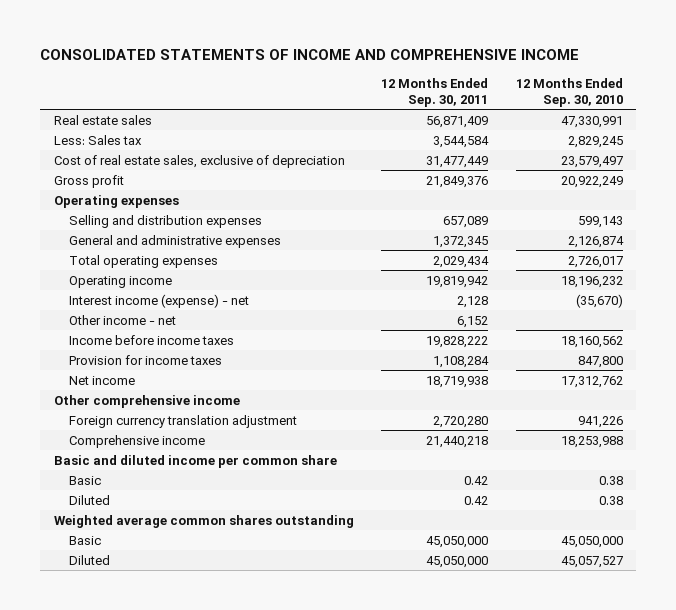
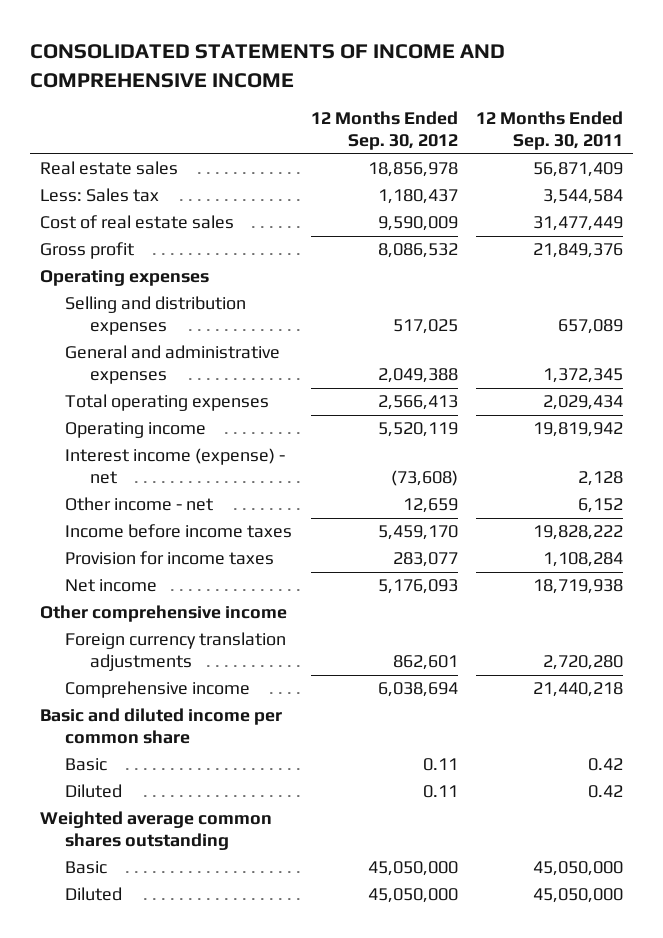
[515,77,623,107] 12 Months Ended Sep. 30, 2010 -> none
none -> [310,111,458,150] 12 Months Ended Sep. 30, 2012
[53,154,345,168] Cost of real estate sales, exclusive of depreciation -> [39,215,234,230] Cost of real estate sales
[68,414,297,428] Foreign currency translation adjustment -> [64,632,286,672] Foreign currency translation adjustments

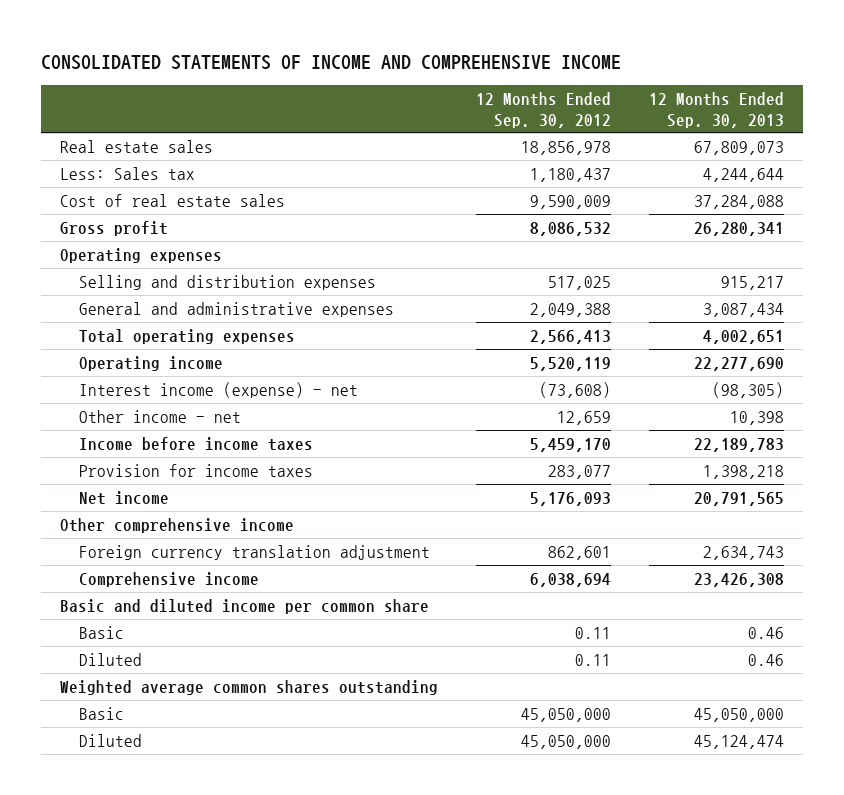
[476,111,624,150] 12 Months Ended Sep. 30, 2011 -> none
none -> [648,91,784,128] 12 Months Ended Sep. 30, 2013
[64,632,286,672] Foreign currency translation adjustments -> [78,544,430,560] Foreign currency translation adjustment

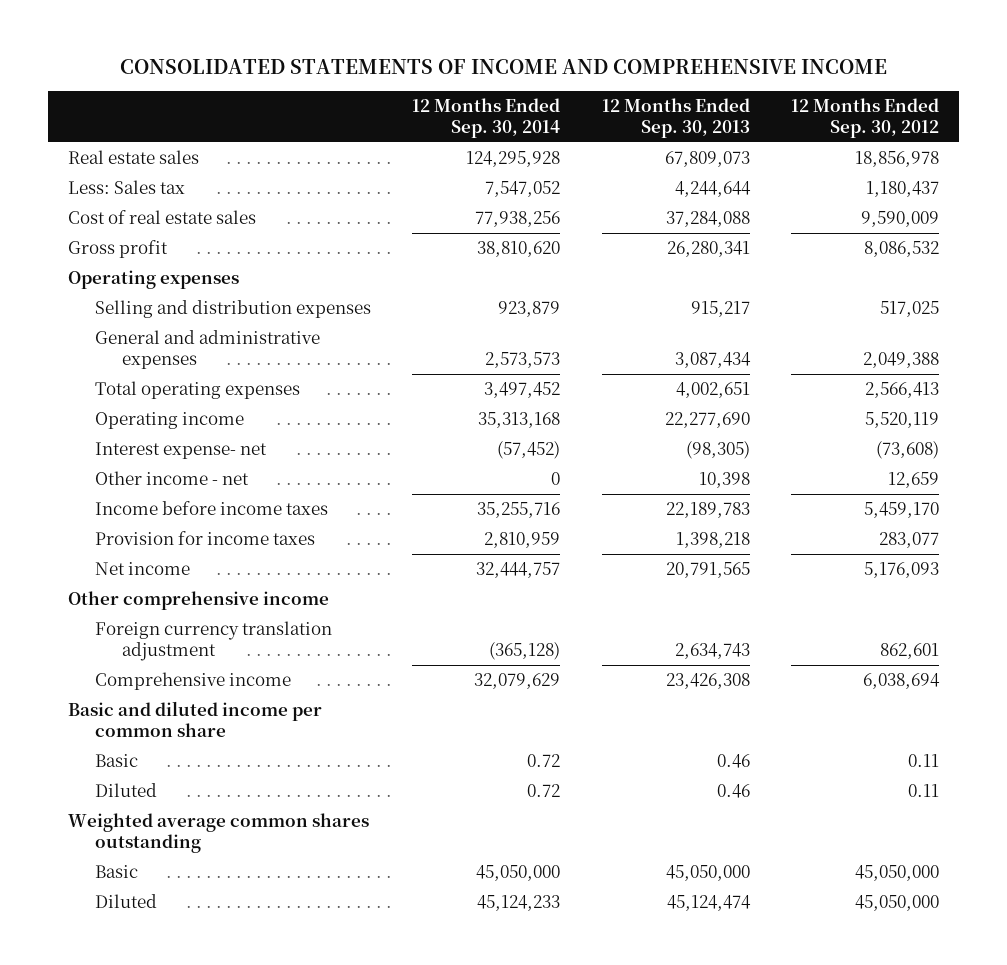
none -> [412,97,561,138] 12 Months Ended Sep. 30, 2014
[78,381,358,398] Interest income (expense) - net -> [94,442,267,460] Interest expense- net

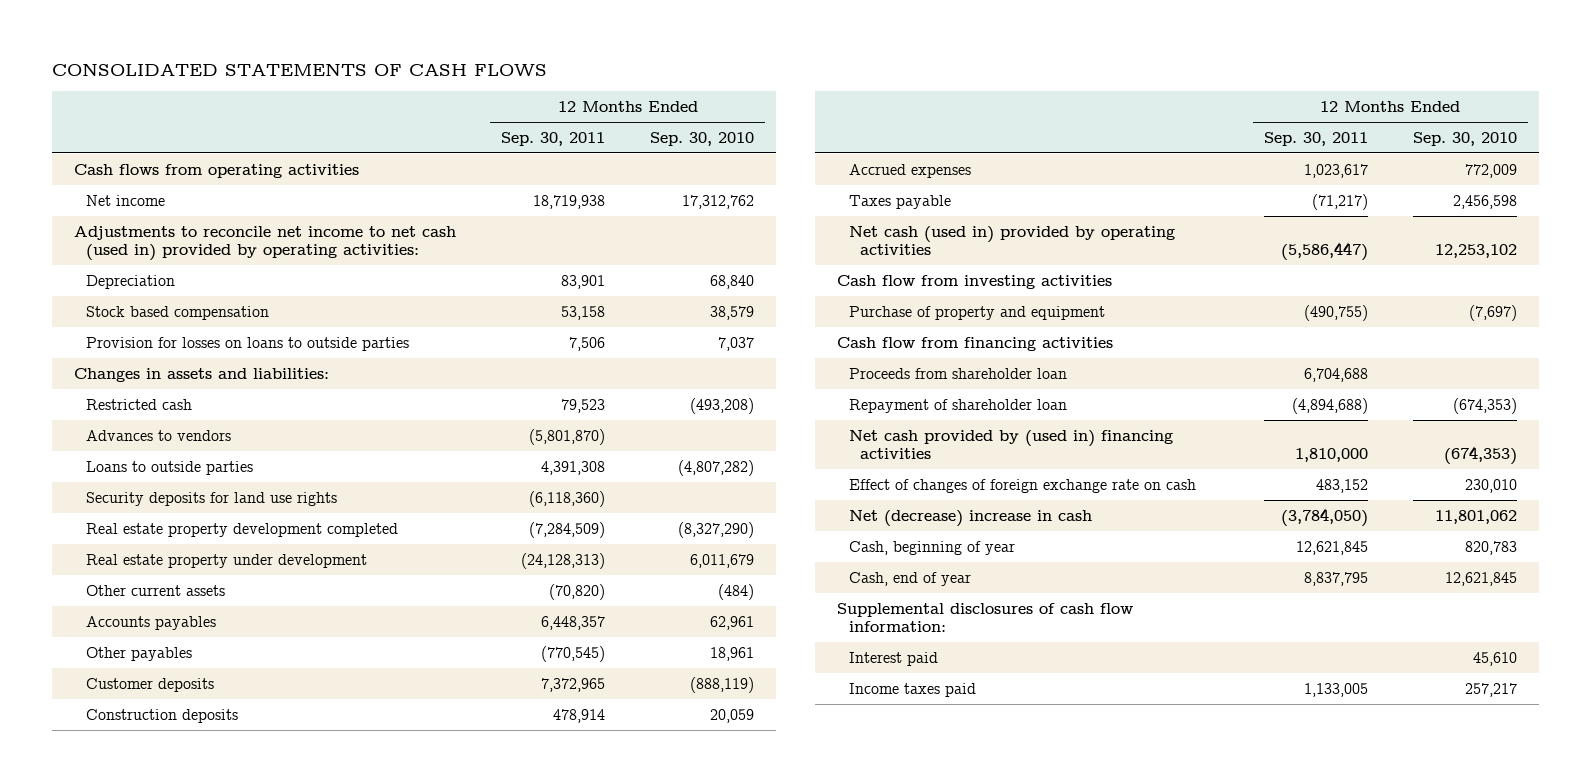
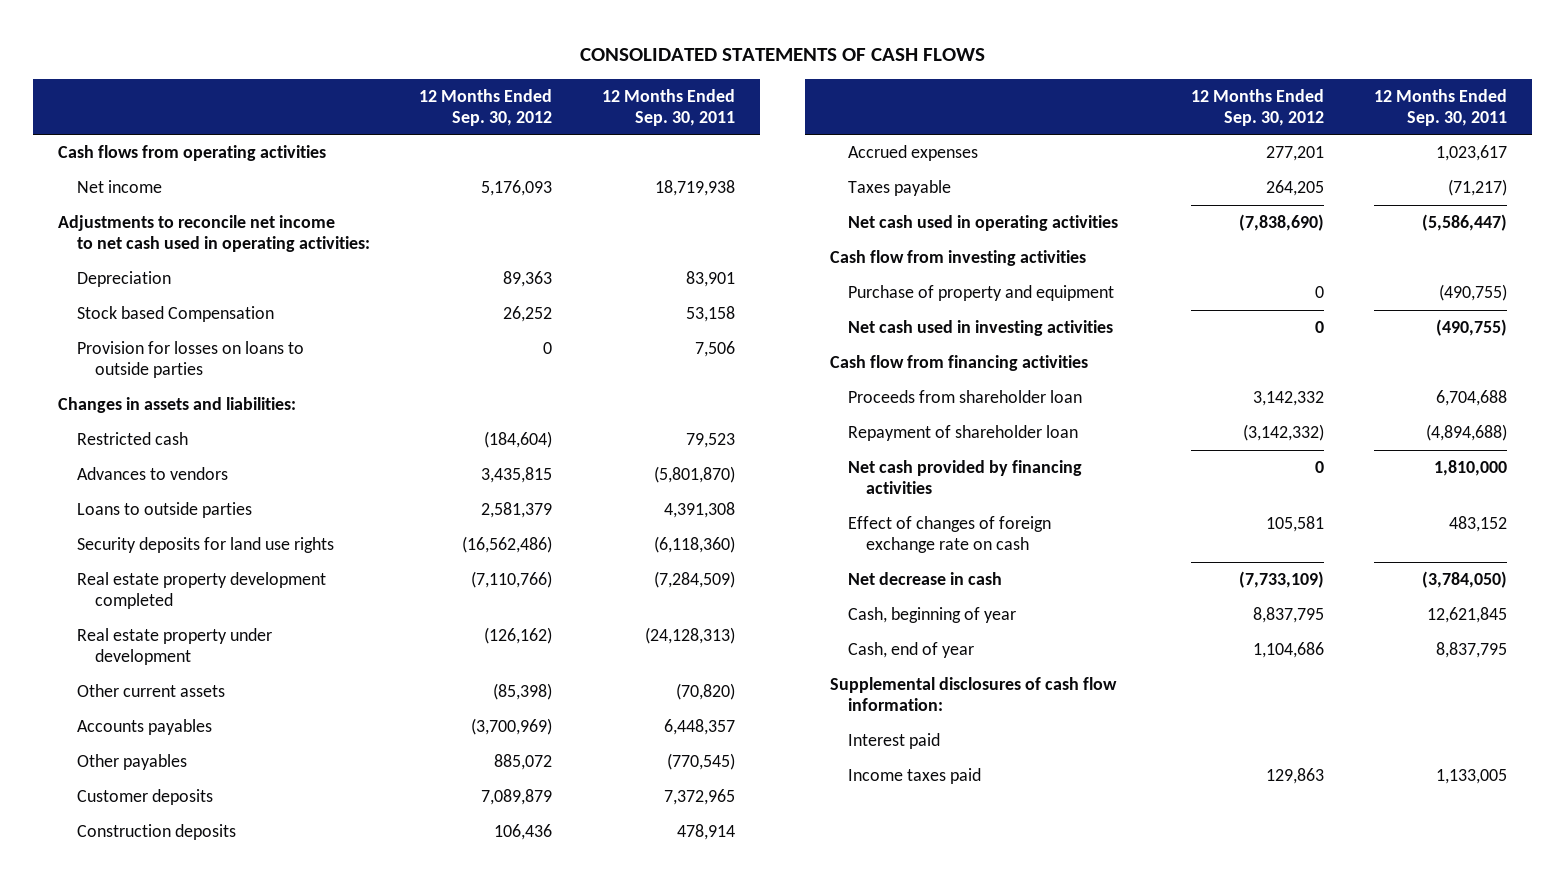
[649,131,754,146] Sep. 30, 2010 -> none
none -> [419,88,553,126] 12 Months Ended Sep. 30, 2012
[74,225,457,262] Adjustments to reconcile net income to net cash (used in) provided by operating activities: -> [58,215,370,252] Adjustments to reconcile net income to net cash used in operating activities:
[85,305,269,320] Stock based compensation -> [76,306,274,323] Stock based Compensation
[848,225,1175,256] Net cash (used in) provided by operating activities -> [848,215,1119,232] Net cash used in operating activities
none -> [848,320,1114,337] Net cash used in investing activities
[848,429,1173,460] Net cash provided by (used in) financing activities -> [848,460,1083,494] Net cash provided by financing activities
[848,509,1092,527] Net (decrease) increase in cash -> [848,572,1003,586] Net decrease in cash

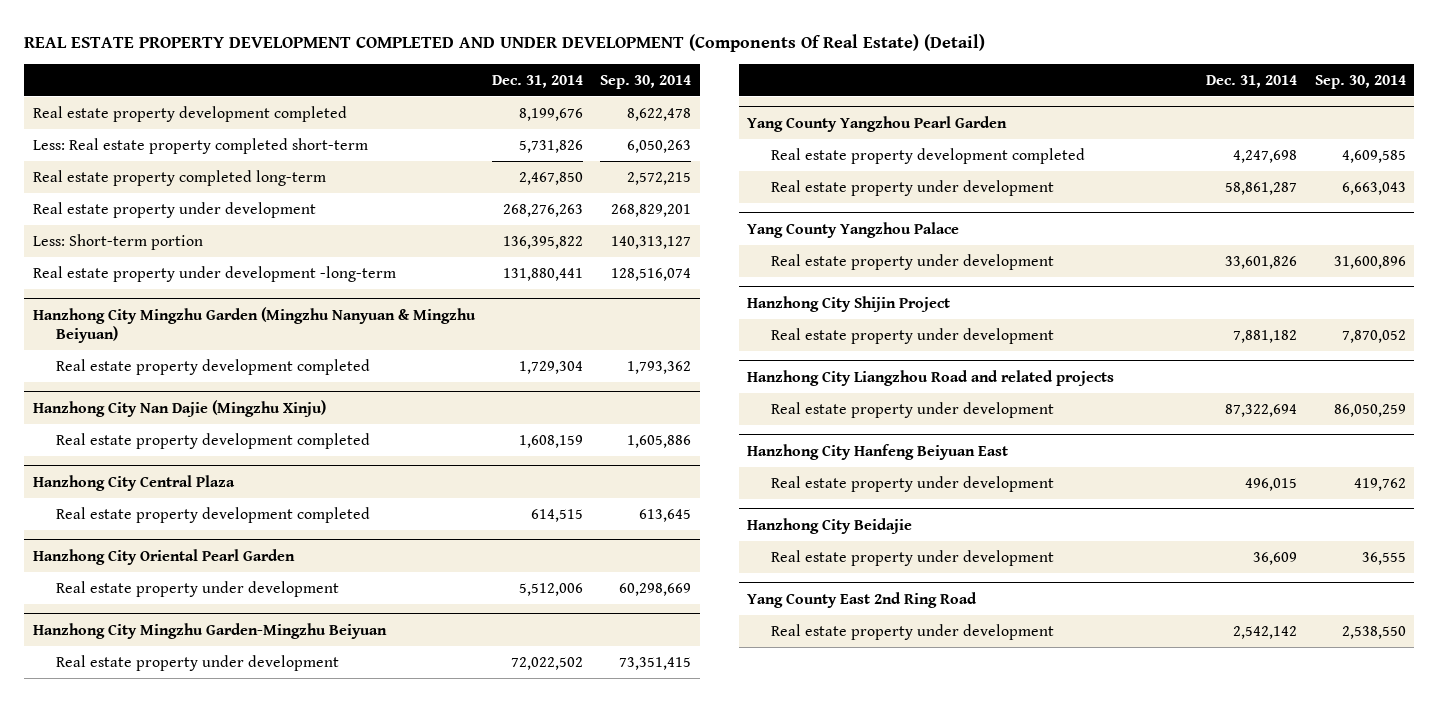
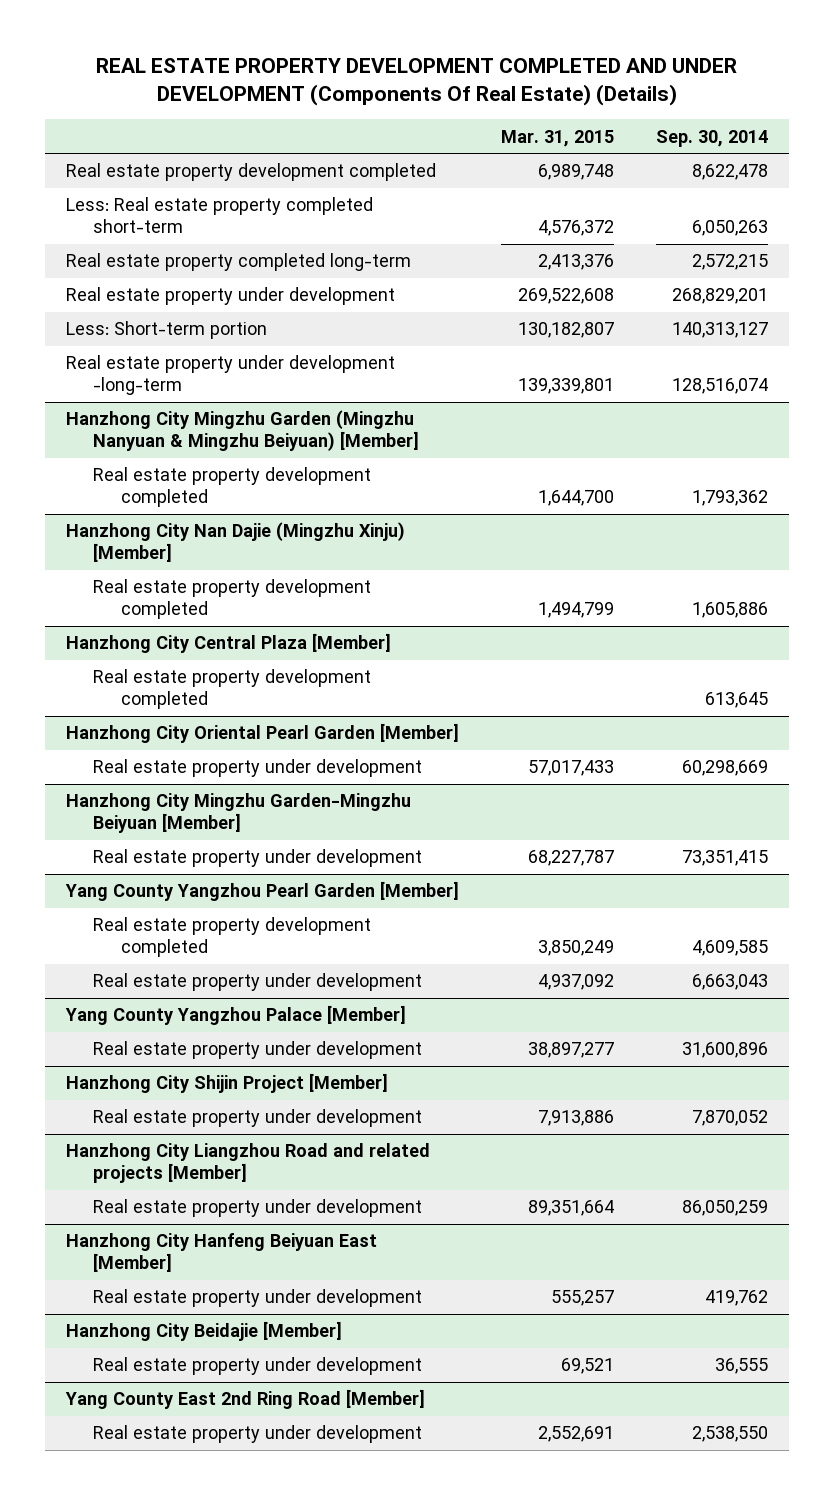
[24,34,986,53] REAL ESTATE PROPERTY DEVELOPMENT COMPLETED AND UNDER DEVELOPMENT (Components Of Real Estate) (Detail) -> [95,57,737,107] REAL ESTATE PROPERTY DEVELOPMENT COMPLETED AND UNDER DEVELOPMENT (Components Of Real Estate) (Details)
[491,74,583,88] Dec. 31, 2014 -> none
none -> [500,129,614,147] Mar. 31, 2015
[32,306,476,344] Hanzhong City Mingzhu Garden (Mingzhu Nanyuan & Mingzhu Beiyuan) -> [65,410,420,452] Hanzhong City Mingzhu Garden (Mingzhu Nanyuan & Mingzhu Beiyuan) [Member]
[32,399,326,417] Hanzhong City Nan Dajie (Mingzhu Xinju) -> [65,522,405,563] Hanzhong City Nan Dajie (Mingzhu Xinju) [Member]
[32,474,235,491] Hanzhong City Central Plaza -> [65,633,391,654] Hanzhong City Central Plaza [Member]
[32,548,295,565] Hanzhong City Oriental Pearl Garden -> [65,723,459,744] Hanzhong City Oriental Pearl Garden [Member]
[32,622,387,639] Hanzhong City Mingzhu Garden-Mingzhu Beiyuan -> [65,793,411,834] Hanzhong City Mingzhu Garden-Mingzhu Beiyuan [Member]
[747,115,1008,132] Yang County Yangzhou Pearl Garden -> [64,881,459,902] Yang County Yangzhou Pearl Garden [Member]
[747,221,960,238] Yang County Yangzhou Palace -> [64,1005,406,1026] Yang County Yangzhou Palace [Member]
[747,295,951,312] Hanzhong City Shijin Project -> [65,1073,388,1094] Hanzhong City Shijin Project [Member]
[747,369,1115,386] Hanzhong City Liangzhou Road and related projects -> [65,1143,430,1184] Hanzhong City Liangzhou Road and related projects [Member]
[747,443,1009,460] Hanzhong City Hanfeng Beiyuan East -> [65,1233,377,1273] Hanzhong City Hanfeng Beiyuan East [Member]
[747,517,913,534] Hanzhong City Beidajie -> [65,1321,342,1342] Hanzhong City Beidajie [Member]
[747,591,978,608] Yang County East 2nd Ring Road -> [64,1389,425,1410] Yang County East 2nd Ring Road [Member]

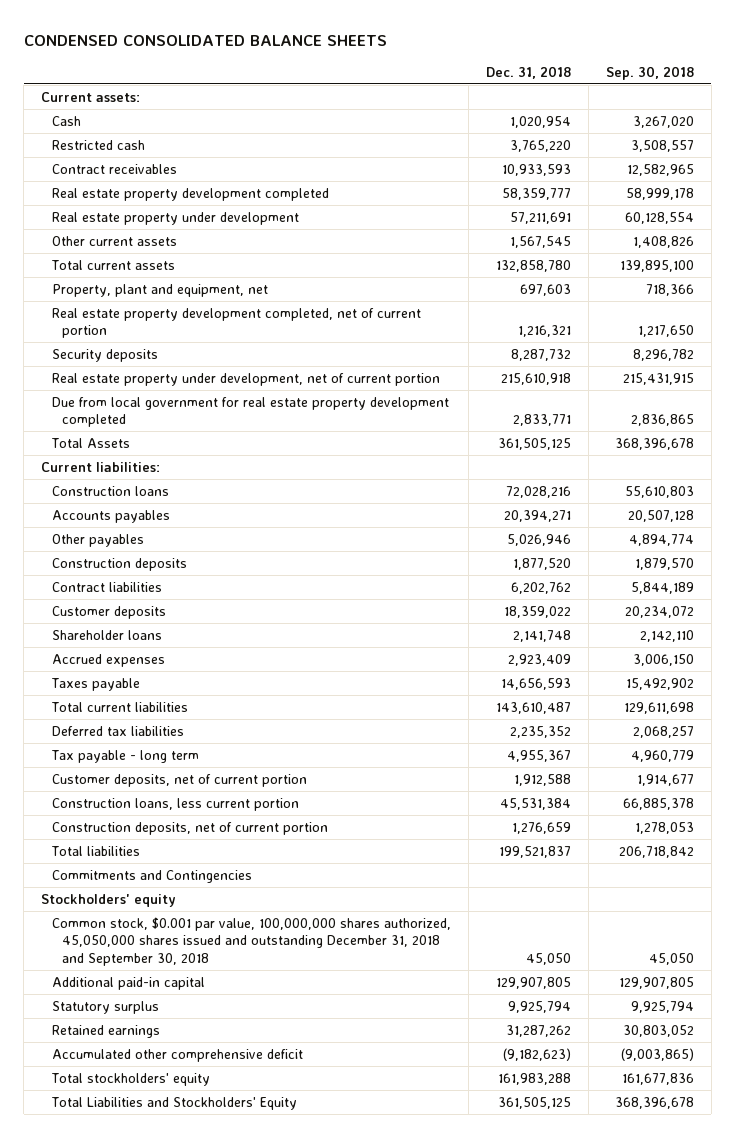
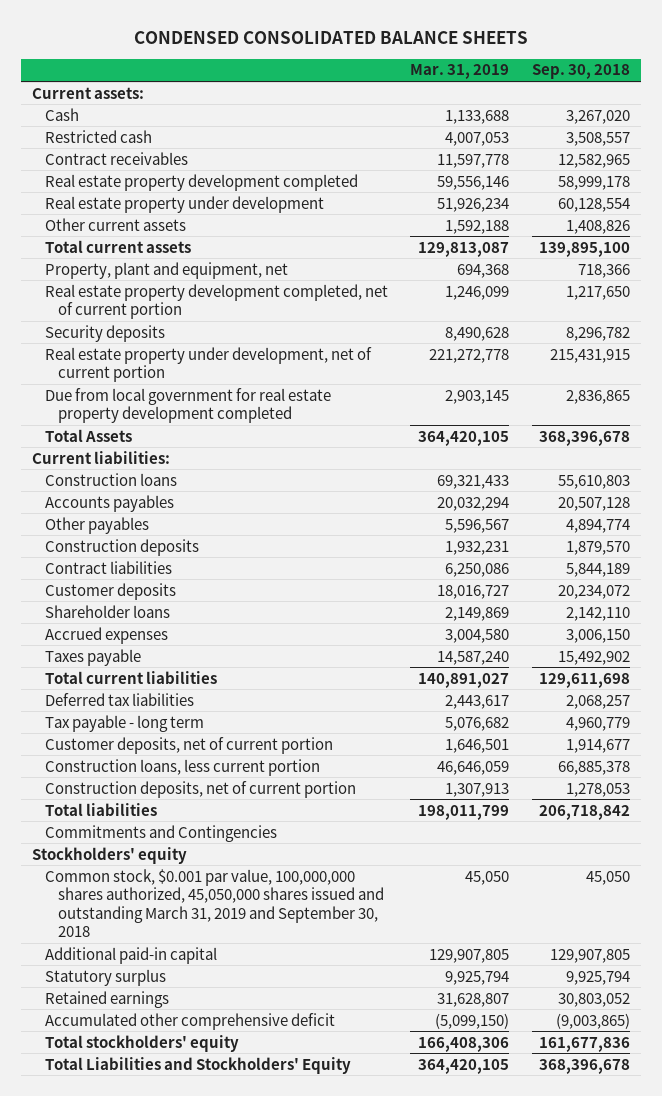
[485,65,571,79] Dec. 31, 2018 -> none
none -> [410,64,510,80] Mar. 31, 2019
[51,916,451,966] Common stock, $0.001 par value, 100,000,000 shares authorized, 45,050,000 shares issued and outstanding December 31, 2018 and September 30, 2018 -> [44,868,384,938] Common stock, $0.001 par value, 100,000,000 shares authorized, 45,050,000 shares issued and outstanding March 31, 2019 and September 30, 2018

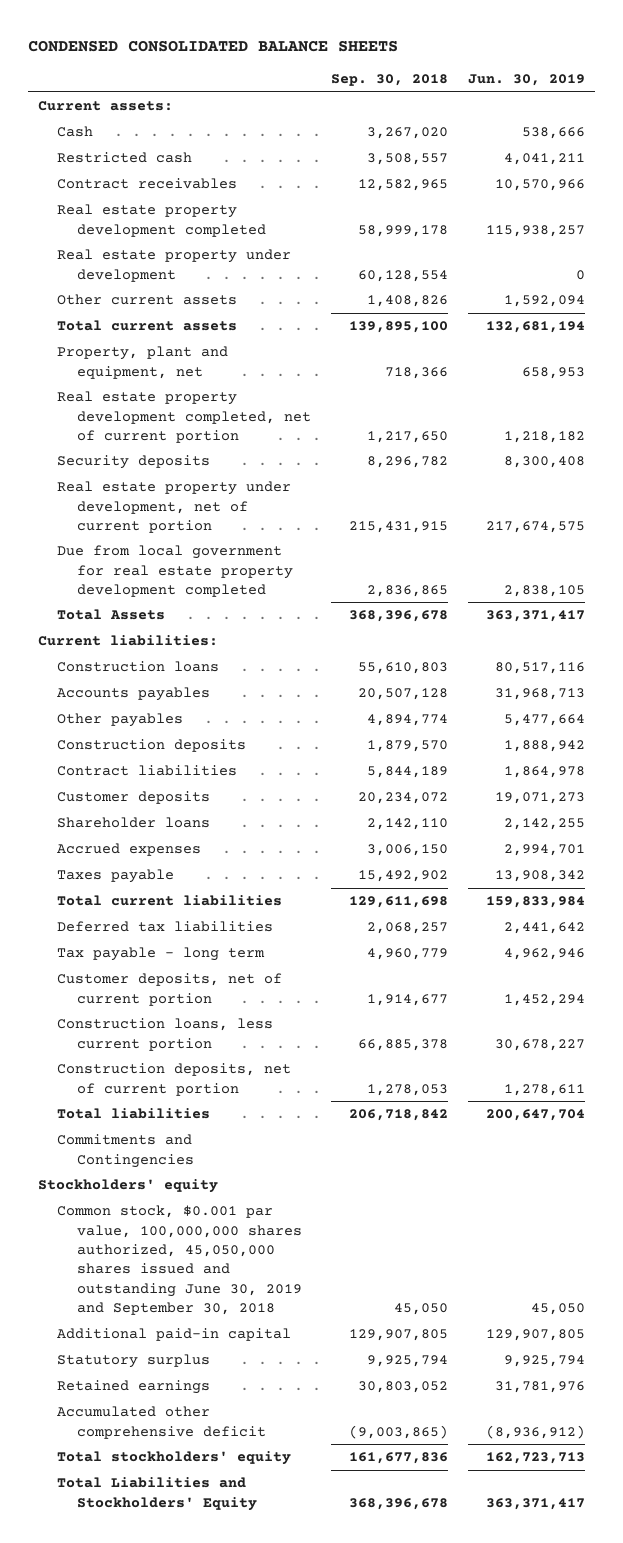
[410,64,510,80] Mar. 31, 2019 -> none
none -> [468,74,586,87] Jun. 30, 2019
[44,868,384,938] Common stock, $0.001 par value, 100,000,000 shares authorized, 45,050,000 shares issued and outstanding March 31, 2019 and September 30, 2018 -> [57,1205,302,1316] Common stock, $0.001 par value, 100,000,000 shares authorized, 45,050,000 shares issued and outstanding June 30, 2019 and September 30, 2018

